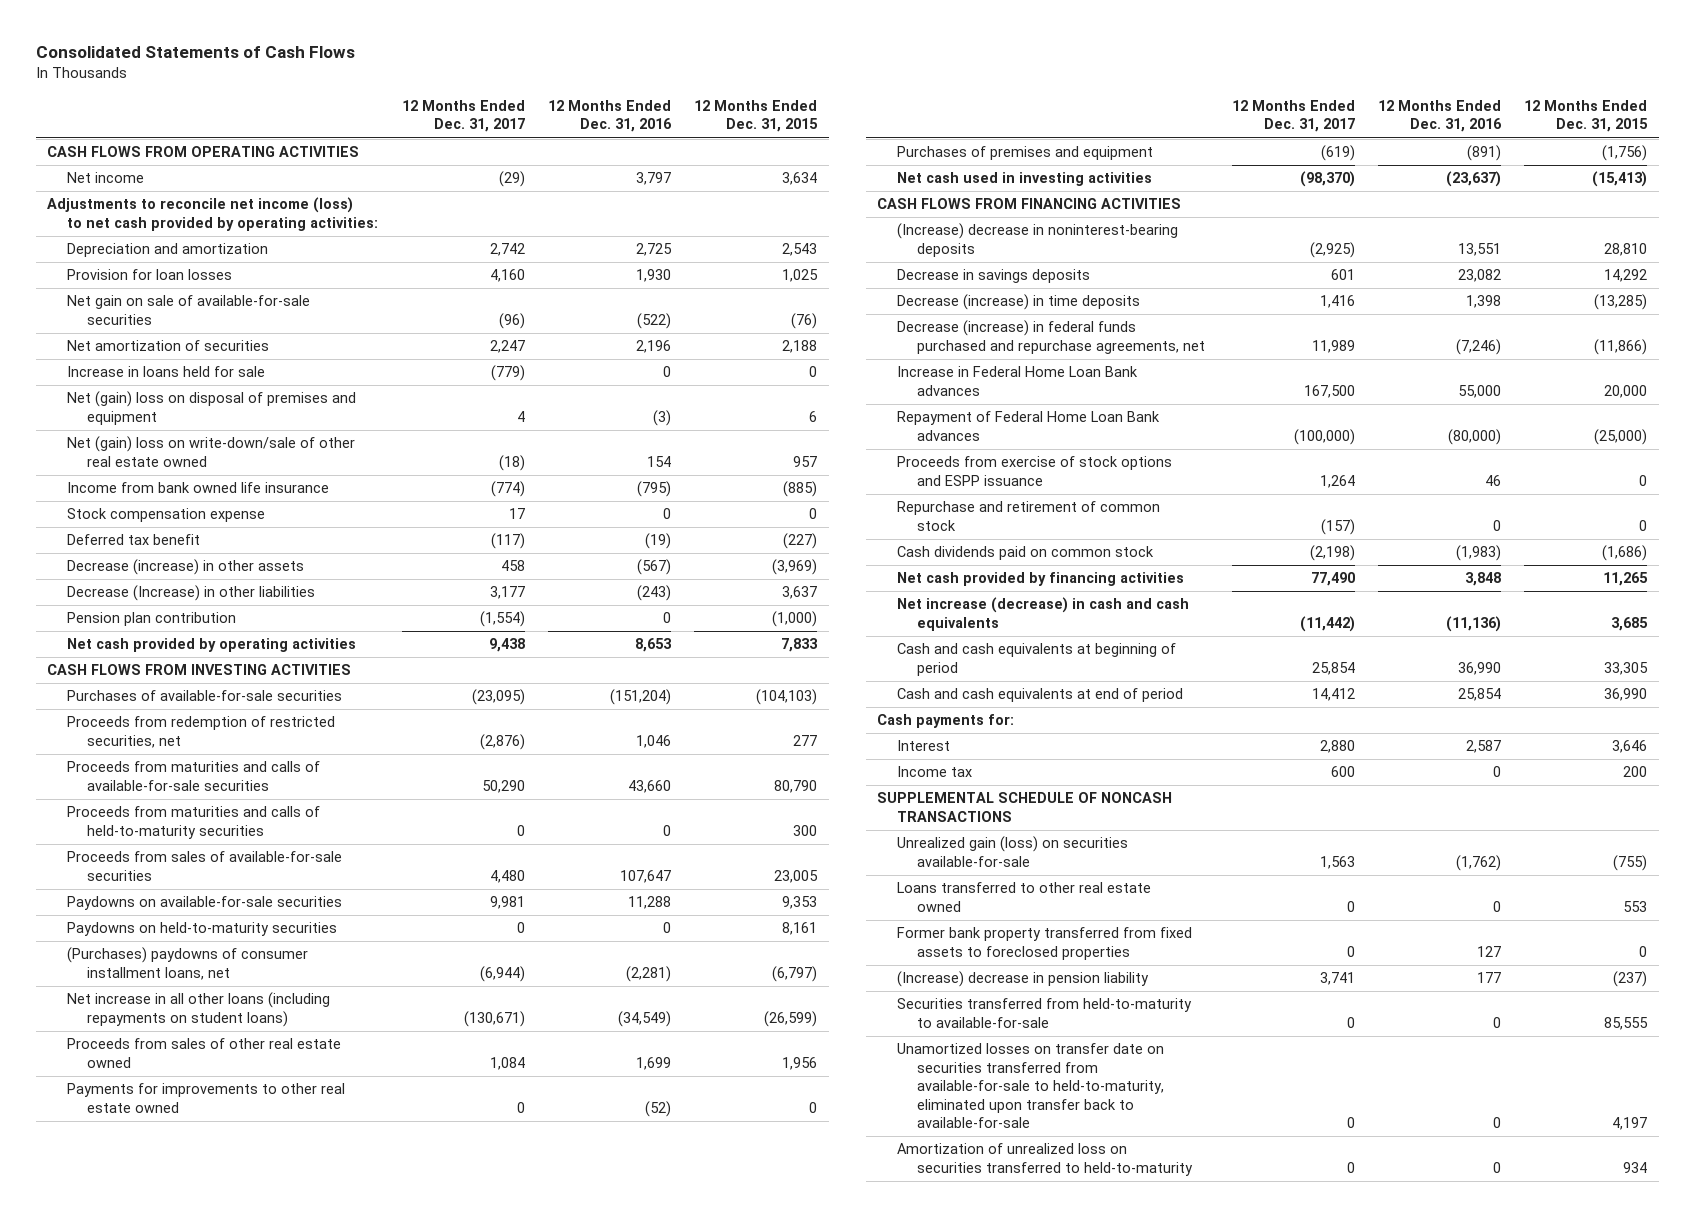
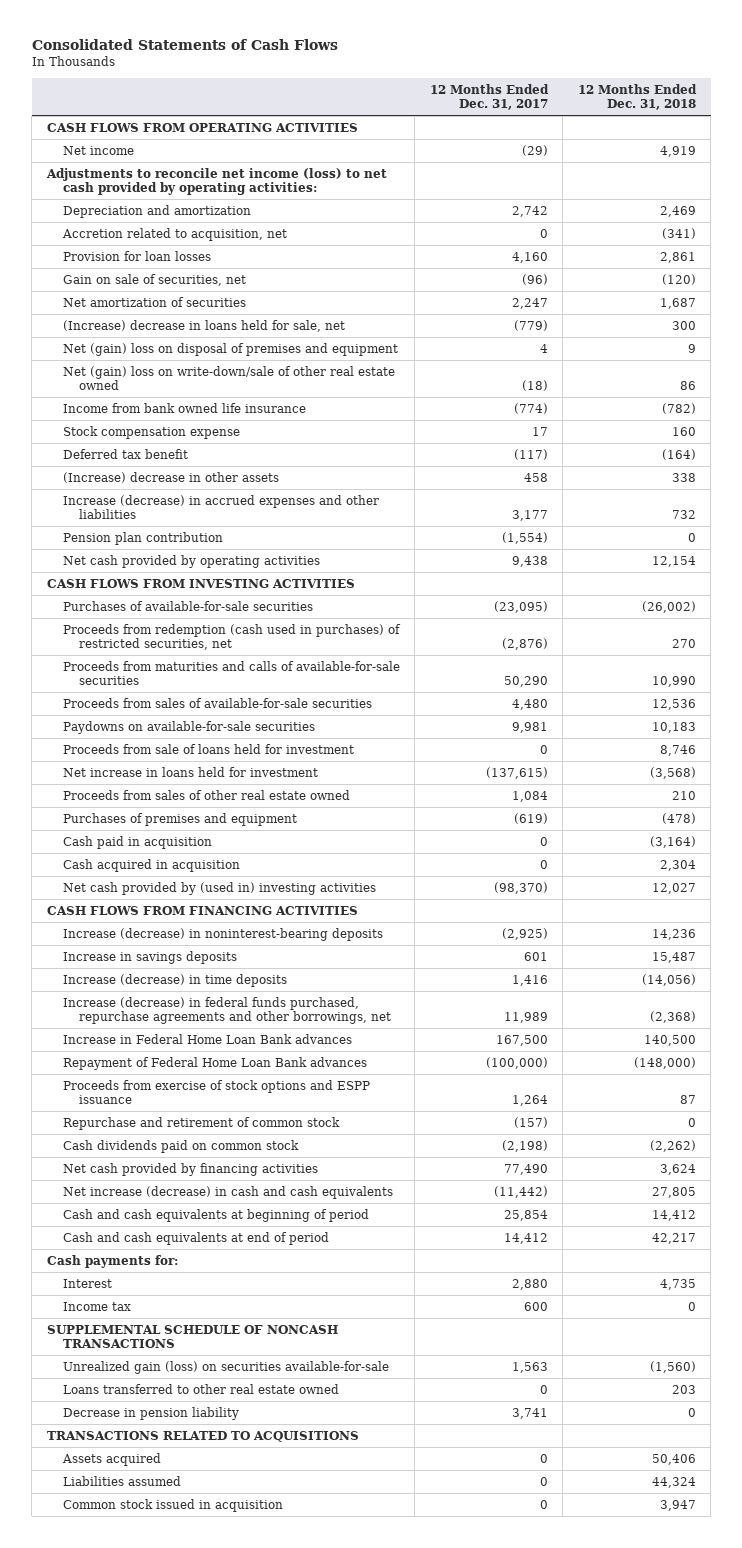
[547,100,672,133] 12 Months Ended Dec. 31, 2016 -> none
[694,100,819,133] 12 Months Ended Dec. 31, 2015 -> none
none -> [577,83,697,111] 12 Months Ended Dec. 31, 2018
none -> [61,227,287,241] Accretion related to acquisition, net
[67,295,311,325] Net gain on sale of available-for-sale securities -> [62,273,246,286] Gain on sale of securities, net
[67,366,266,378] Increase in loans held for sale -> [62,319,345,332] (Increase) decrease in loans held for sale, net
[67,559,305,576] Decrease (increase) in other assets -> [62,471,279,483] (Increase) decrease in other assets
[67,585,316,602] Decrease (Increase) in other liabilities -> [62,494,379,520] Increase (decrease) in accrued expenses and other liabilities
[67,716,336,748] Proceeds from redemption of restricted securities, net -> [62,623,401,651] Proceeds from redemption (cash used in purchases) of restricted securities, net
[67,806,321,839] Proceeds from maturities and calls of held-to-maturity securities -> none
[67,922,338,937] Paydowns on held-to-maturity securities -> none
[67,947,309,980] (Purchases) paydowns of consumer installment loans, net -> none
[67,992,331,1027] Net increase in all other loans (including repayments on student loans) -> none
none -> [62,743,354,754] Proceeds from sale of loans held for investment
none -> [62,766,318,777] Net increase in loans held for investment
[67,1083,346,1113] Payments for improvements to other real estate owned -> none
none -> [62,835,212,849] Cash paid in acquisition
none -> [62,858,240,872] Cash acquired in acquisition
[897,172,1153,187] Net cash used in investing activities -> [62,881,376,895] Net cash provided by (used in) investing activities
[897,223,1179,257] (Increase) decrease in noninterest-bearing deposits -> [62,927,383,941] Increase (decrease) in noninterest-bearing deposits
[897,269,1091,284] Decrease in savings deposits -> [62,950,237,964] Increase in savings deposits
[897,294,1141,311] Decrease (increase) in time deposits -> [62,973,287,987] Increase (decrease) in time deposits
[897,320,1205,354] Decrease (increase) in federal funds purchased and repurchase agreements, net -> [62,996,391,1025] Increase (decrease) in federal funds purchased, repurchase agreements and other borrowings, net
[897,927,1193,960] Former bank property transferred from fixed assets to foreclosed properties -> none
[897,998,1193,1028] Securities transferred from held-to-maturity to available-for-sale -> none
[897,1043,1165,1129] Unamortized losses on transfer date on securities transferred from available-for-sale to held-to-maturity, eliminated upon transfer back to available-for-sale -> none
[897,1143,1193,1176] Amortization of unrealized loss on securities transferred to held-to-maturity -> none
[897,971,1150,988] (Increase) decrease in pension liability -> [62,1406,239,1420] Decrease in pension liability
none -> [46,1430,359,1442] TRANSACTIONS RELATED TO ACQUISITIONS
none -> [61,1452,161,1466] Assets acquired
none -> [62,1475,181,1486] Liabilities assumed
none -> [62,1498,283,1512] Common stock issued in acquisition

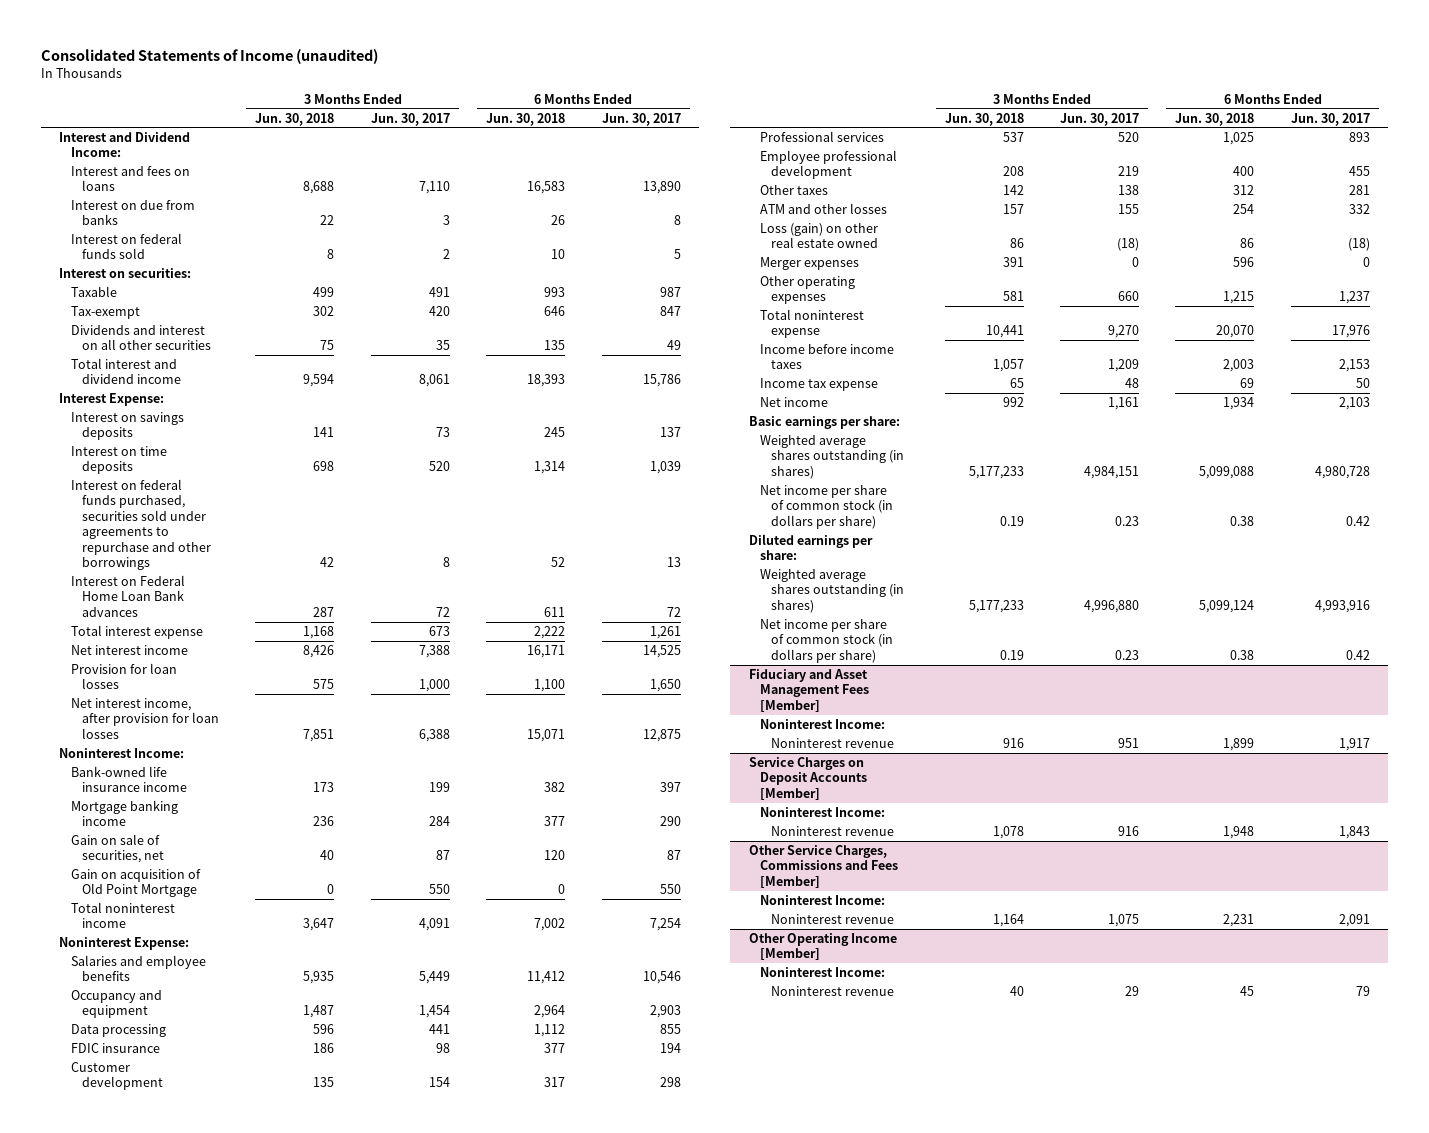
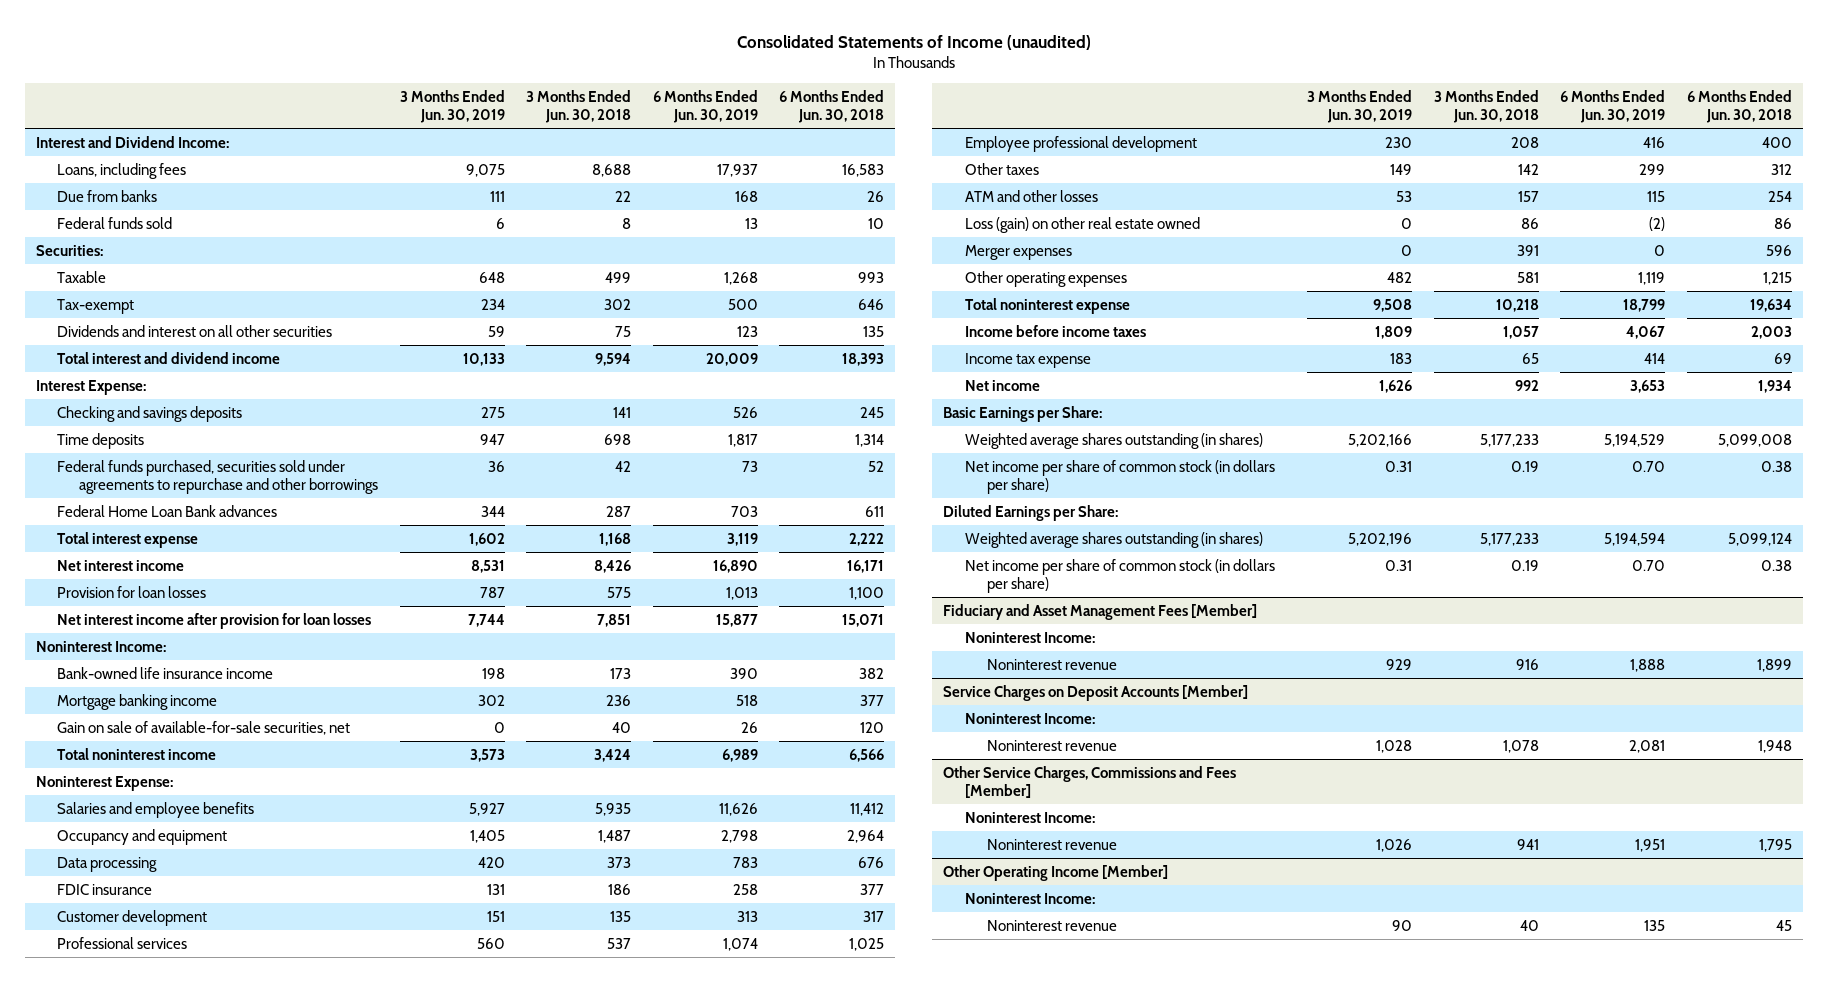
[370,112,450,126] Jun. 30, 2017 -> none
[601,112,681,126] Jun. 30, 2017 -> none
none -> [399,89,505,123] 3 Months Ended Jun. 30, 2019
none -> [652,89,758,123] 6 Months Ended Jun. 30, 2019
[70,165,190,192] Interest and fees on loans -> [57,162,187,179] Loans, including fees
[70,199,195,226] Interest on due from banks -> [57,189,158,202] Due from banks
[70,232,182,260] Interest on federal funds sold -> [57,216,173,229] Federal funds sold
[59,267,192,278] Interest on securities: -> [35,244,103,256] Securities:
[70,411,184,441] Interest on savings deposits -> [57,405,243,422] Checking and savings deposits
[70,445,167,475] Interest on time deposits -> [57,432,145,449] Time deposits
[70,478,211,571] Interest on federal funds purchased, securities sold under agreements to repurchase and other borrowings -> [57,459,378,494] Federal funds purchased, securities sold under agreements to repurchase and other borrowings
[70,574,185,617] Interest on Federal Home Loan Bank advances -> [57,504,278,517] Federal Home Loan Bank advances
[70,697,219,739] Net interest income, after provision for loan losses -> [57,612,372,629] Net interest income after provision for loan losses
[70,868,201,898] Gain on acquisition of Old Point Mortgage -> none
[70,833,164,864] Gain on sale of securities, net -> [57,720,351,735] Gain on sale of available-for-sale securities, net
[303,918,335,932] 3,647 -> [594,748,632,762] 3,424
[534,918,566,932] 7,002 -> [849,748,885,762] 6,566
[313,1023,335,1034] 596 -> [607,856,632,868] 373
[534,1023,566,1037] 1,112 -> [858,856,885,868] 676
[985,325,1024,339] 10,441 -> [1495,298,1539,312] 10,218
[1216,325,1255,339] 20,070 -> [1750,298,1793,312] 19,634
[748,415,900,429] Basic earnings per share: -> [943,405,1103,422] Basic Earnings per Share:
[1199,465,1255,479] 5,099,088 -> [1718,433,1793,447] 5,099,008
[748,533,873,561] Diluted earnings per share: -> [943,504,1119,521] Diluted Earnings per Share:
[992,913,1024,927] 1,164 -> [1516,838,1539,850] 941
[1223,913,1255,927] 2,231 -> [1759,838,1793,852] 1,795

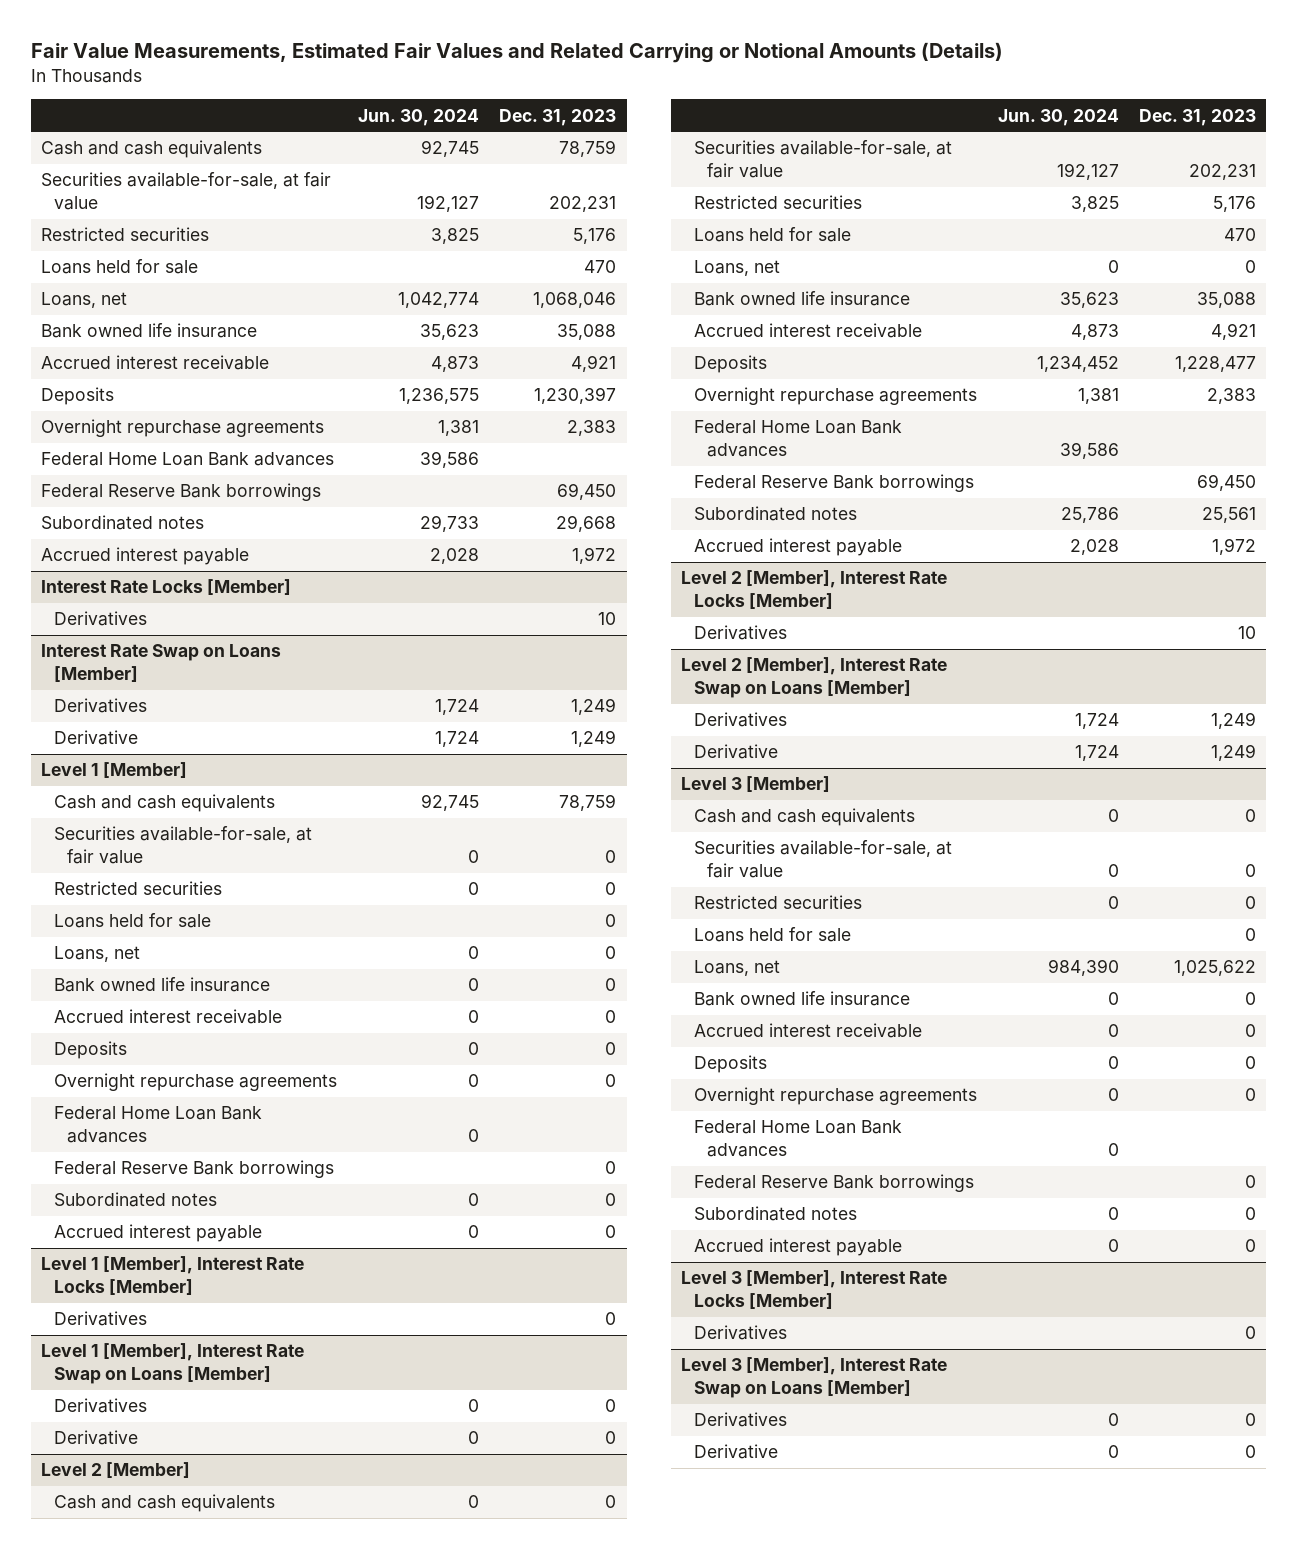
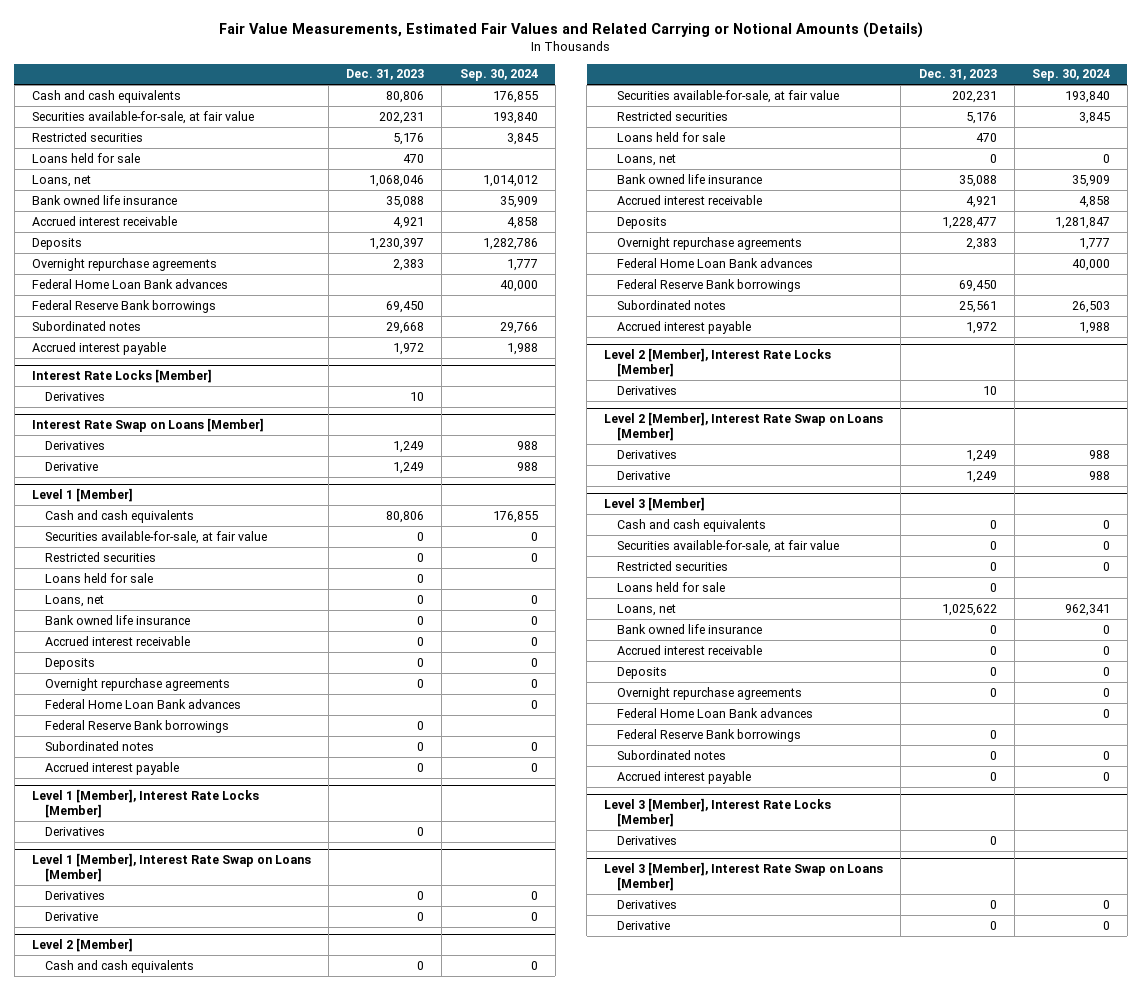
[357,108,479,126] Jun. 30, 2024 -> none
none -> [459,69,538,82] Sep. 30, 2024
[559,140,617,158] 78,759 -> [386,90,425,103] 80,806
[559,794,617,812] 78,759 -> [386,510,425,523] 80,806

